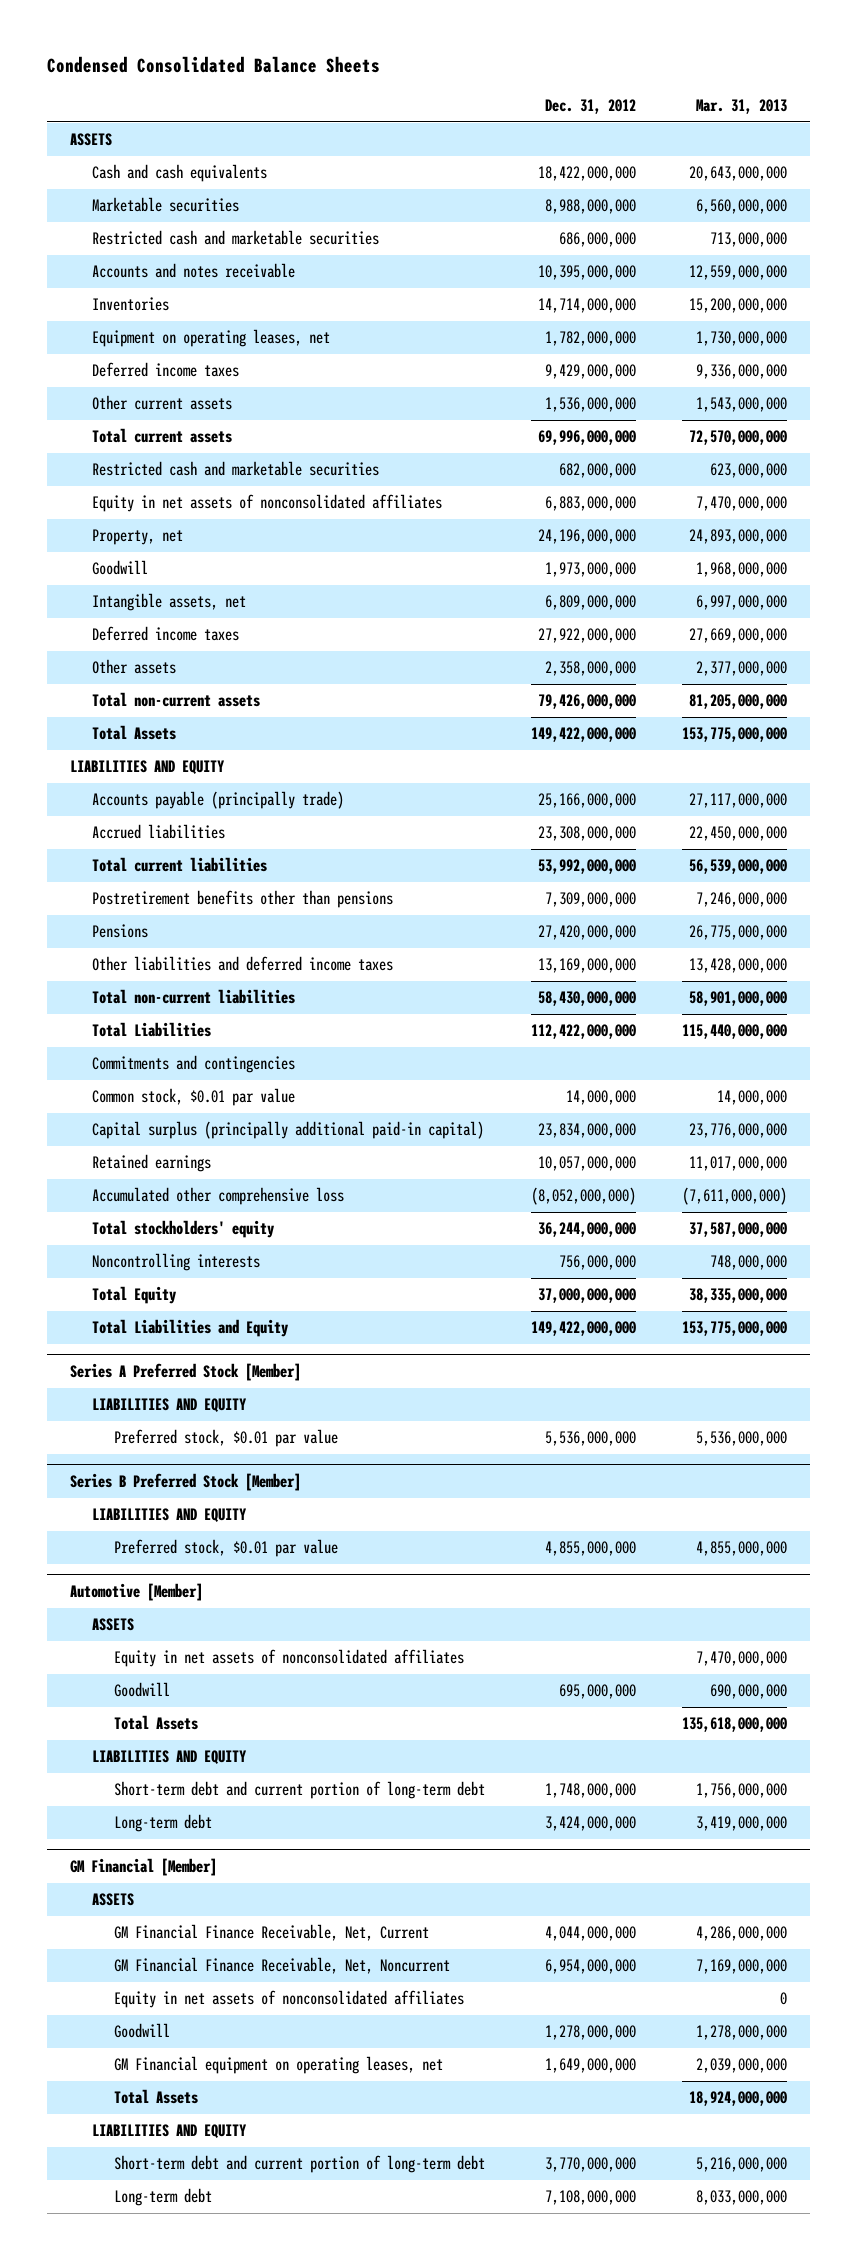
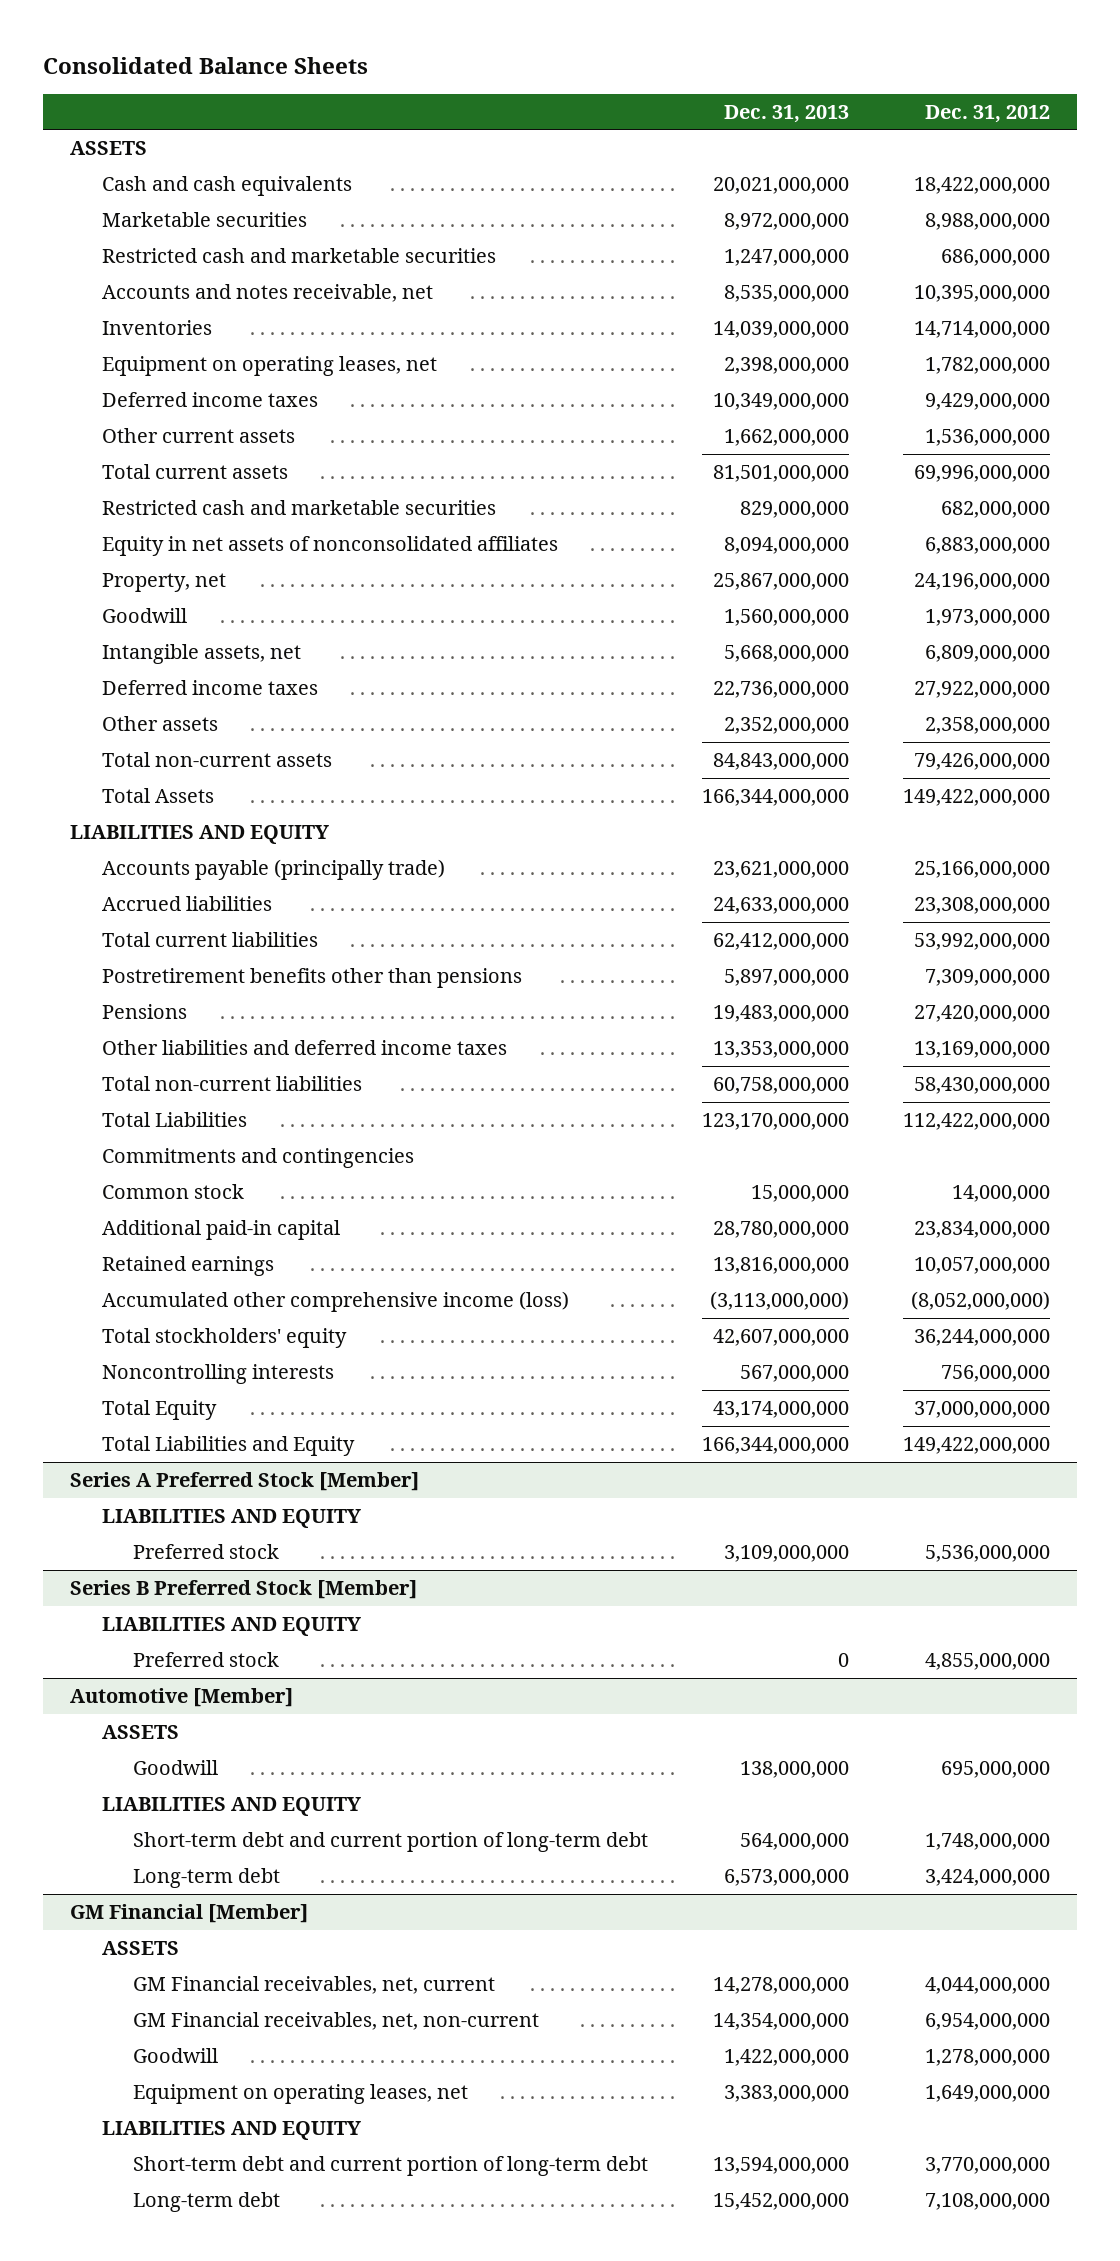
[46,56,380,74] Condensed Consolidated Balance Sheets -> [43,57,369,75] Consolidated Balance Sheets
[695,98,787,114] Mar. 31, 2013 -> none
none -> [723,104,849,123] Dec. 31, 2013
[91,263,295,279] Accounts and notes receivable -> [101,283,433,302] Accounts and notes receivable, net
[91,1088,295,1107] Common stock, $0.01 par value -> [101,1183,244,1199] Common stock
[91,1121,484,1140] Capital surplus (principally additional paid-in capital) -> [101,1219,340,1240] Additional paid-in capital
[91,1187,344,1206] Accumulated other comprehensive loss -> [101,1290,569,1312] Accumulated other comprehensive income (loss)
[113,1429,338,1448] Preferred stock, $0.01 par value -> [132,1543,279,1559] Preferred stock
[113,1539,338,1558] Preferred stock, $0.01 par value -> [132,1651,279,1667] Preferred stock
[113,1649,464,1668] Equity in net assets of nonconsolidated affiliates -> none
[113,1715,198,1731] Total Assets -> none
[113,1990,464,2009] Equity in net assets of nonconsolidated affiliates -> none
[113,1924,429,1942] GM Financial Finance Receivable, Net, Current -> [132,1975,495,1994] GM Financial receivables, net, current
[113,1957,450,1975] GM Financial Finance Receivable, Net, Noncurrent -> [132,2011,539,2030] GM Financial receivables, net, non-current
[113,2089,198,2105] Total Assets -> none
[113,2056,443,2075] GM Financial equipment on operating leases, net -> [132,2083,468,2104] Equipment on operating leases, net

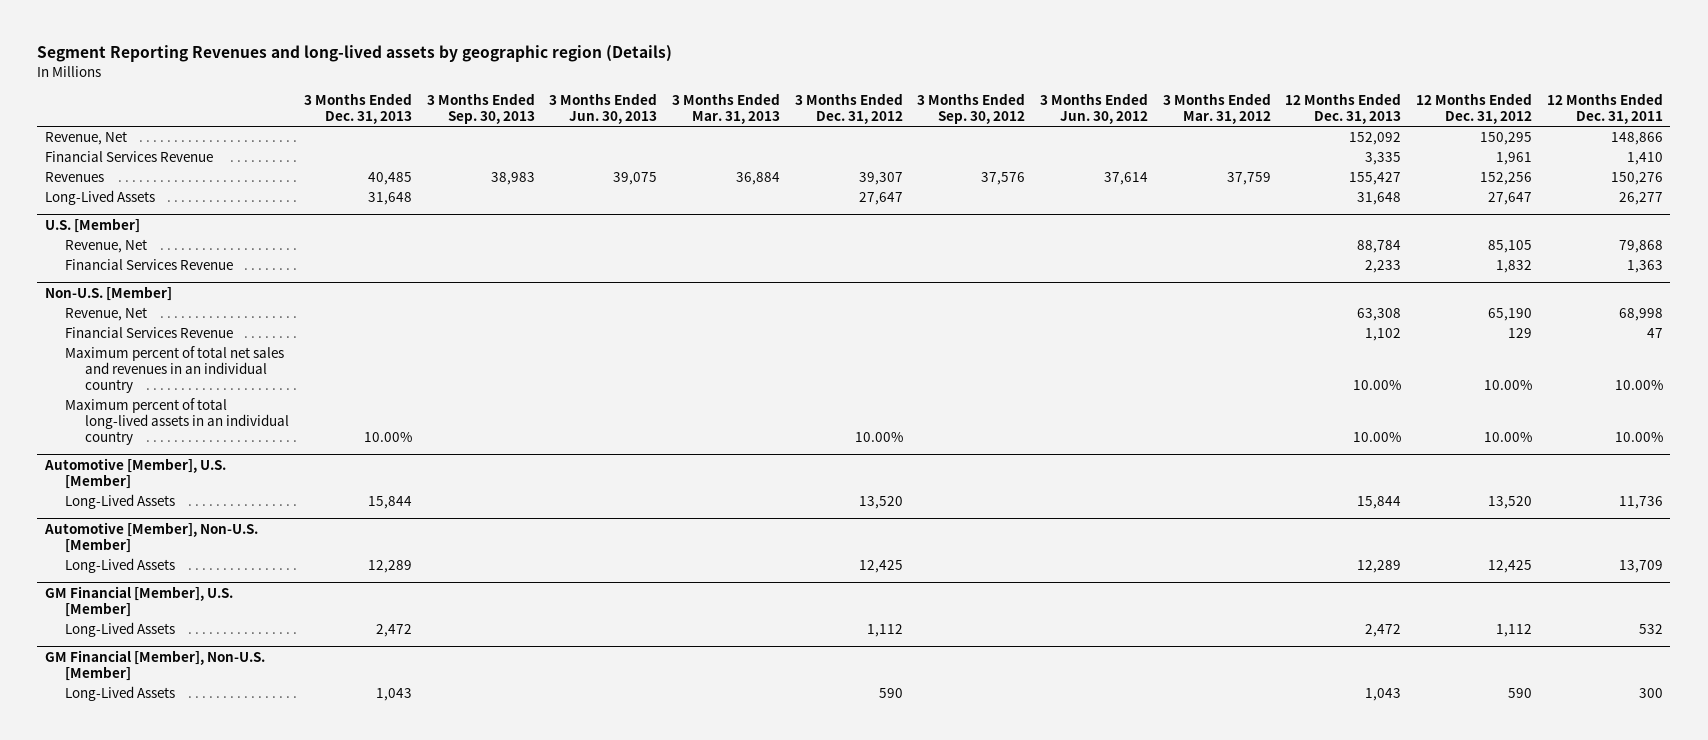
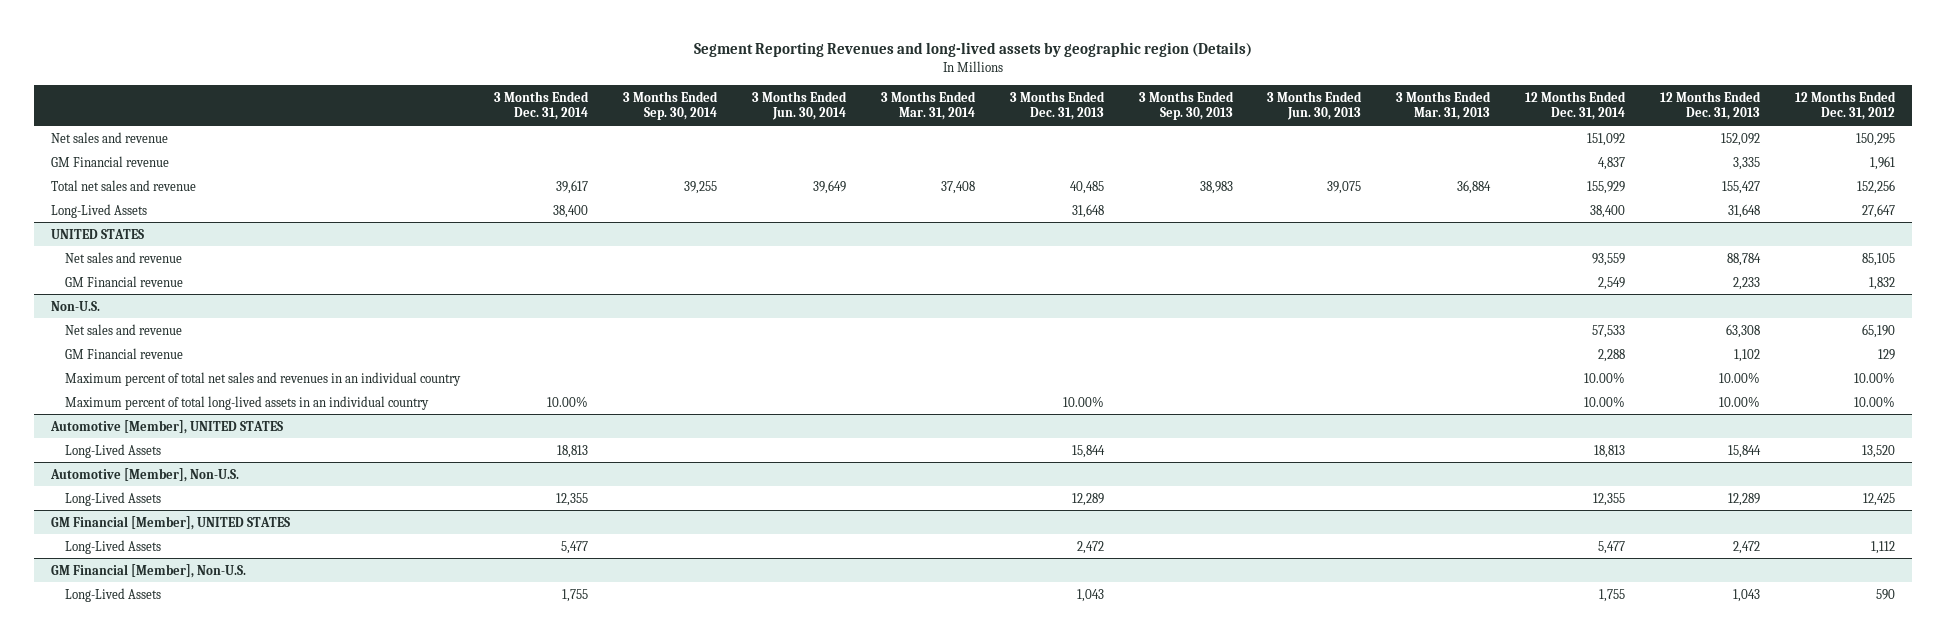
[794,93,903,125] 3 Months Ended Dec. 31, 2012 -> none
[917,93,1026,125] 3 Months Ended Sep. 30, 2012 -> none
[1040,93,1149,125] 3 Months Ended Jun. 30, 2012 -> none
[1162,93,1271,125] 3 Months Ended Mar. 31, 2012 -> none
[1546,93,1663,125] 12 Months Ended Dec. 31, 2011 -> none
none -> [494,90,590,121] 3 Months Ended Dec. 31, 2014
none -> [623,90,719,121] 3 Months Ended Sep. 30, 2014
none -> [752,90,848,121] 3 Months Ended Jun. 30, 2014
none -> [880,90,976,121] 3 Months Ended Mar. 31, 2014
none -> [1525,90,1627,121] 12 Months Ended Dec. 31, 2014
[44,131,127,146] Revenue, Net -> [51,131,169,143] Net sales and revenue
[44,151,213,163] Financial Services Revenue -> [51,155,170,167] GM Financial revenue
[44,172,104,183] Revenues -> [51,179,197,191] Total net sales and revenue
[44,218,140,234] U.S. [Member] -> none
none -> [51,228,145,239] UNITED STATES
[65,239,148,254] Revenue, Net -> [64,251,182,263] Net sales and revenue
[65,259,234,271] Financial Services Revenue -> [64,275,183,287] GM Financial revenue
[44,286,172,302] Non-U.S. [Member] -> [51,300,101,311] Non-U.S.
[65,307,148,322] Revenue, Net -> [64,323,182,335] Net sales and revenue
[65,327,234,339] Financial Services Revenue -> [64,347,183,359] GM Financial revenue
[43,458,226,490] Automotive [Member], U.S. [Member] -> none
none -> [50,419,284,434] Automotive [Member], UNITED STATES
[43,522,258,554] Automotive [Member], Non-U.S. [Member] -> [50,467,240,482] Automotive [Member], Non-U.S.
[44,586,233,618] GM Financial [Member], U.S. [Member] -> none
none -> [51,515,291,530] GM Financial [Member], UNITED STATES
[44,650,265,682] GM Financial [Member], Non-U.S. [Member] -> [51,563,247,578] GM Financial [Member], Non-U.S.

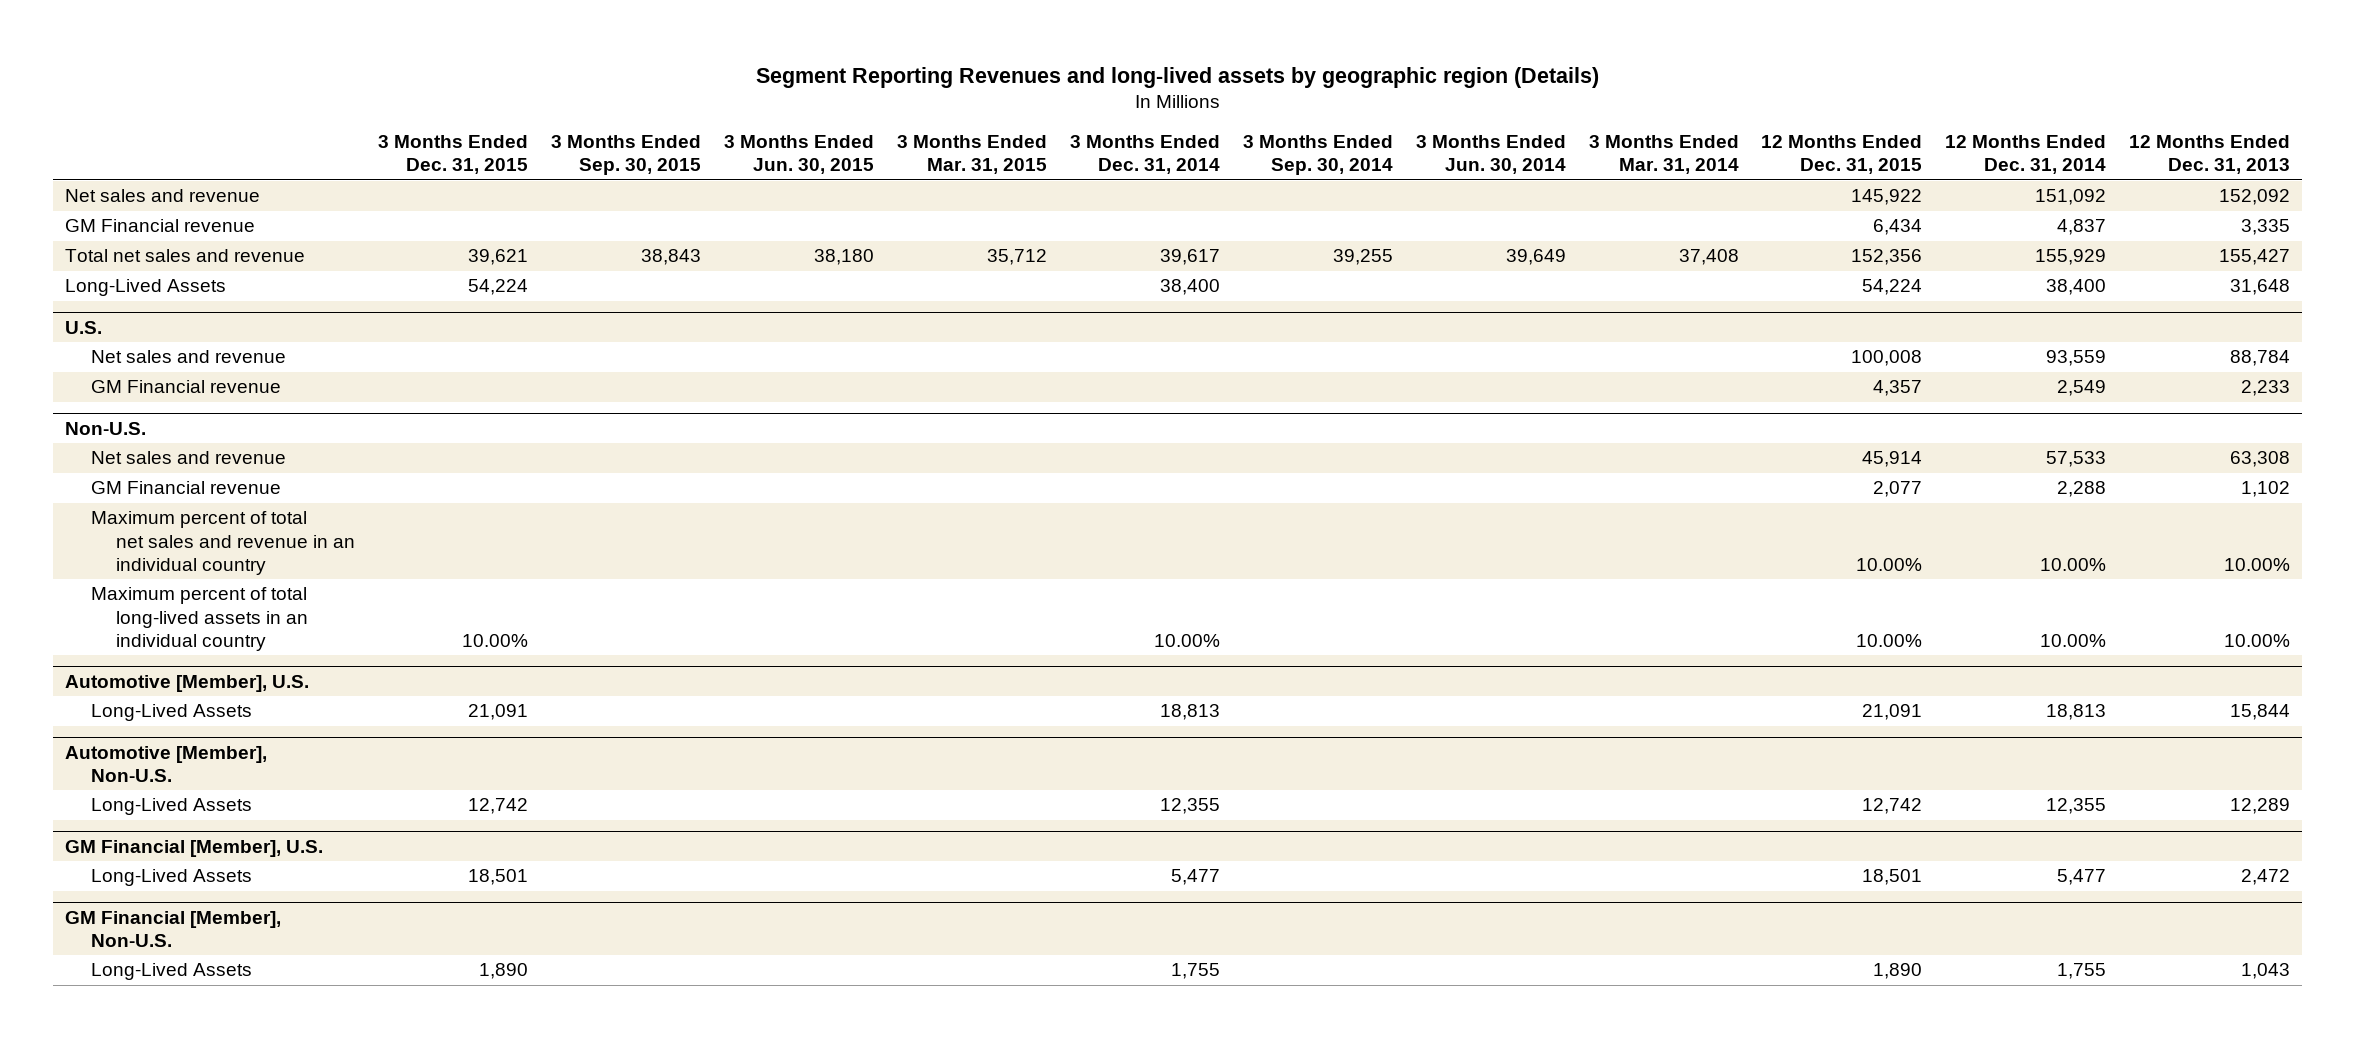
[1009,90,1105,121] 3 Months Ended Dec. 31, 2013 -> none
[1138,90,1234,121] 3 Months Ended Sep. 30, 2013 -> none
[1267,90,1363,121] 3 Months Ended Jun. 30, 2013 -> none
[1396,90,1492,121] 3 Months Ended Mar. 31, 2013 -> none
[1794,90,1896,121] 12 Months Ended Dec. 31, 2012 -> none
none -> [378,135,529,175] 3 Months Ended Dec. 31, 2015
none -> [551,135,702,176] 3 Months Ended Sep. 30, 2015
none -> [724,135,875,175] 3 Months Ended Jun. 30, 2015
none -> [896,135,1047,175] 3 Months Ended Mar. 31, 2015
none -> [1761,135,1923,175] 12 Months Ended Dec. 31, 2015
[51,228,145,239] UNITED STATES -> [64,320,102,334] U.S.
[64,371,461,386] Maximum percent of total net sales and revenues in an individual country -> [90,511,356,575] Maximum percent of total net sales and revenue in an individual country
[50,419,284,434] Automotive [Member], UNITED STATES -> none
none -> [64,674,309,692] Automotive [Member], U.S.
[51,515,291,530] GM Financial [Member], UNITED STATES -> none
none -> [64,839,323,857] GM Financial [Member], U.S.

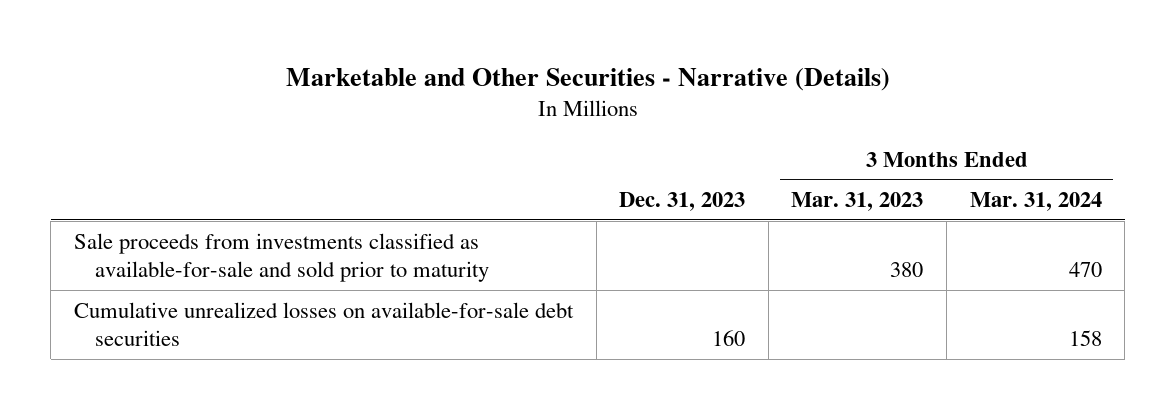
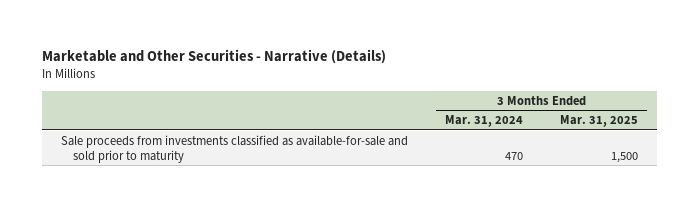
[619,192,746,212] Dec. 31, 2023 -> none
[791,192,924,212] Mar. 31, 2023 -> none
none -> [560,114,639,127] Mar. 31, 2025
[73,301,574,347] Cumulative unrealized losses on available-for-sale debt securities -> none

